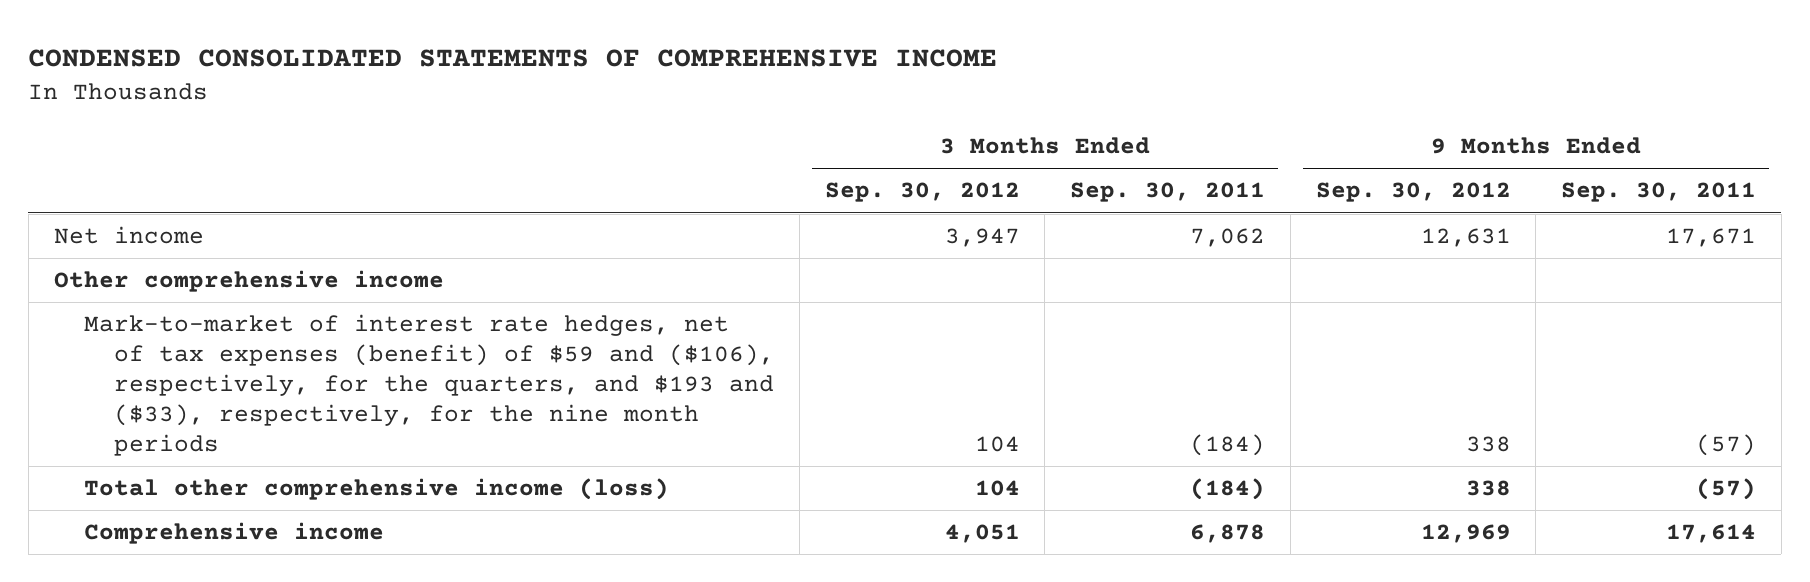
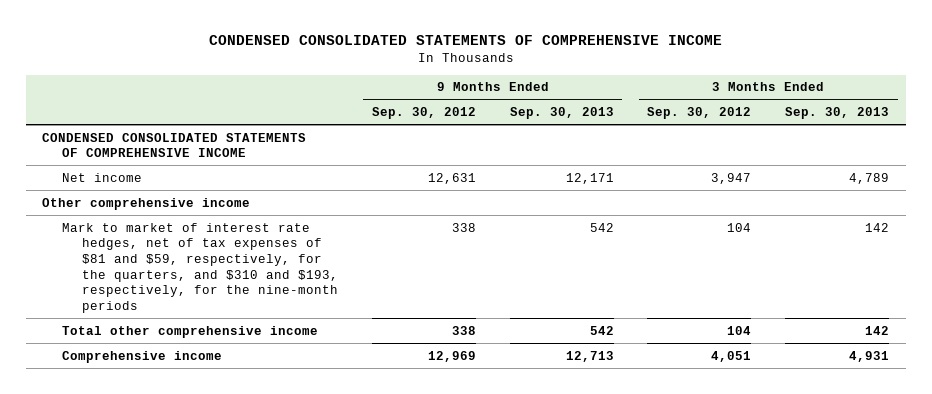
[1070,182,1266,203] Sep. 30, 2011 -> none
[1561,182,1757,203] Sep. 30, 2011 -> none
none -> [509,107,614,120] Sep. 30, 2013
none -> [785,107,890,120] Sep. 30, 2013
none -> [42,132,307,158] CONDENSED CONSOLIDATED STATEMENTS OF COMPREHENSIVE INCOME
[83,314,775,456] Mark-to-market of interest rate hedges, net of tax expenses (benefit) of $59 and ($106), respectively, for the quarters, and $193 and ($33), respectively, for the nine month periods -> [62,222,338,314] Mark to market of interest rate hedges, net of tax expenses of $81 and $59, respectively, for the quarters, and $310 and $193, respectively, for the nine-month periods
[83,478,669,501] Total other comprehensive income (loss) -> [62,325,319,338] Total other comprehensive income

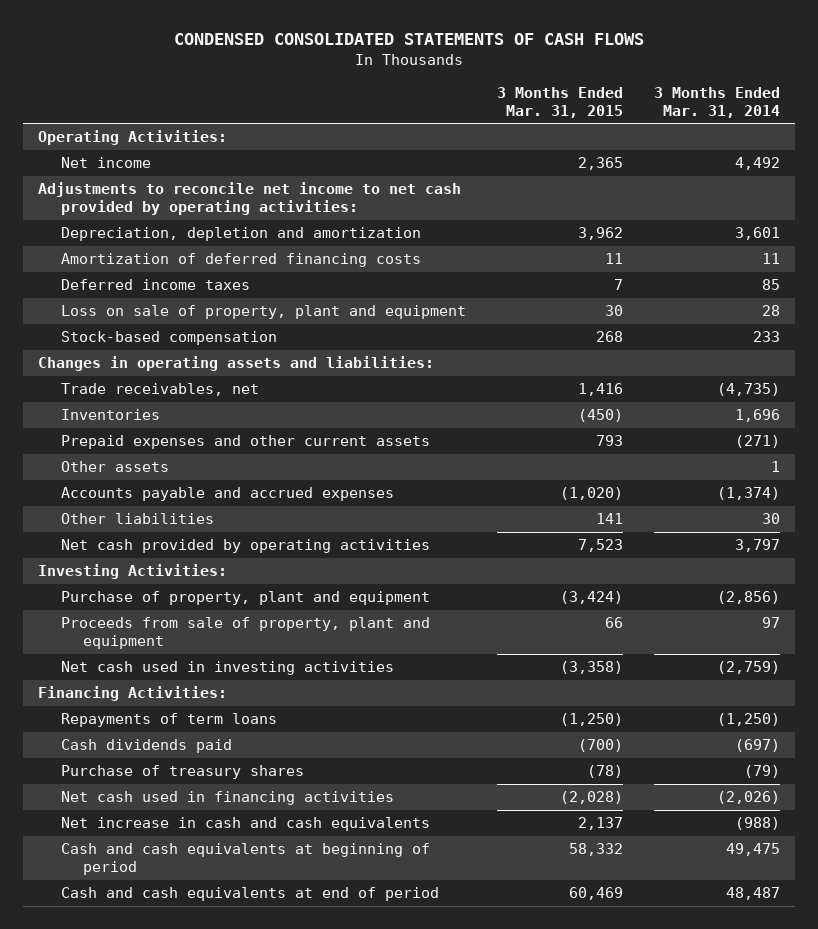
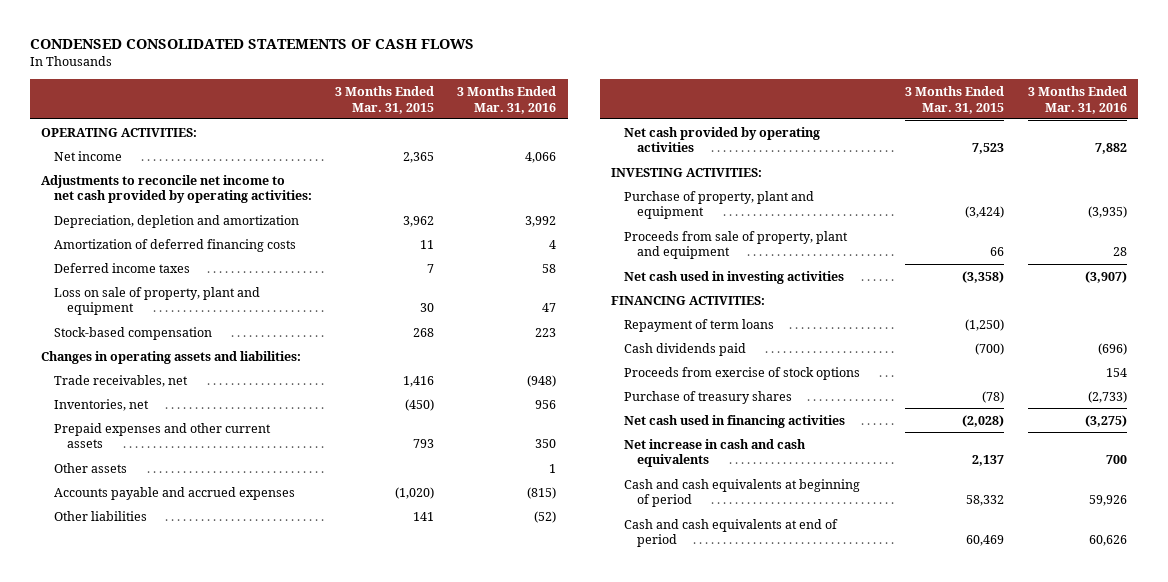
[653,86,780,118] 3 Months Ended Mar. 31, 2014 -> none
none -> [457,85,557,114] 3 Months Ended Mar. 31, 2016
[38,130,228,146] Operating Activities: -> [41,127,198,137] OPERATING ACTIVITIES:
[60,409,160,421] Inventories -> [54,398,150,411] Inventories, net
[38,564,228,580] Investing Activities: -> [611,167,763,177] INVESTING ACTIVITIES:
[38,686,228,702] Financing Activities: -> [611,295,766,305] FINANCING ACTIVITIES:
[60,713,277,728] Repayments of term loans -> [624,318,775,332] Repayment of term loans
none -> [624,366,861,380] Proceeds from exercise of stock options

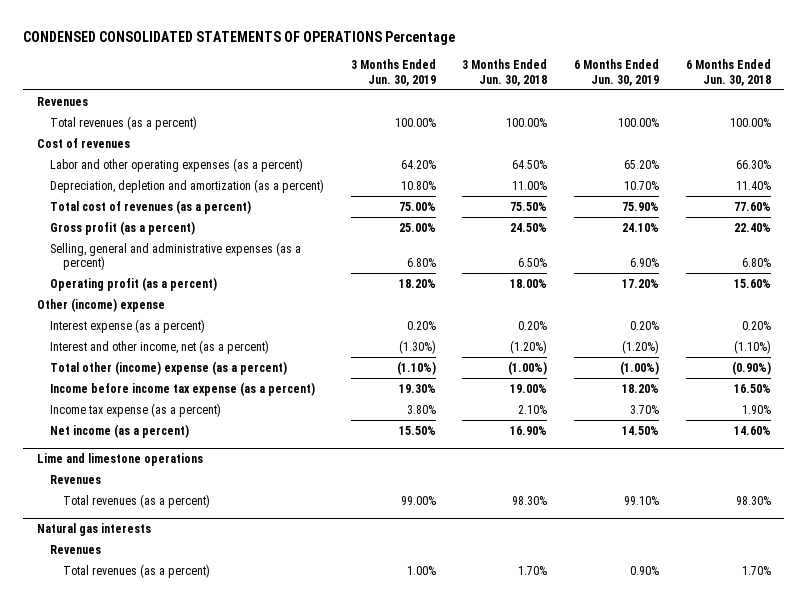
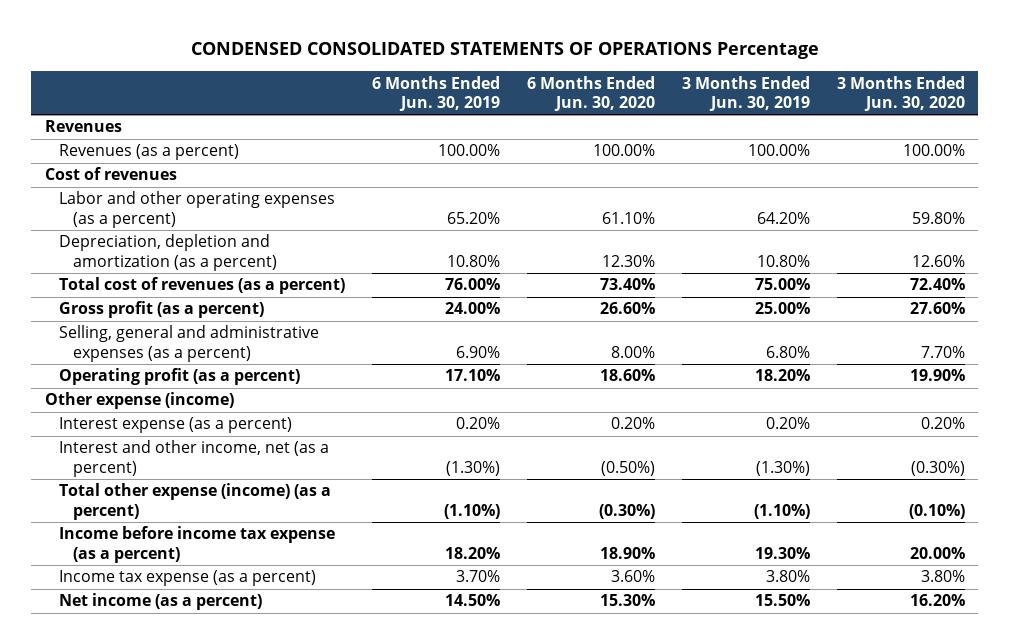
[462,59,548,86] 3 Months Ended Jun. 30, 2018 -> none
[686,59,772,86] 6 Months Ended Jun. 30, 2018 -> none
none -> [526,75,655,112] 6 Months Ended Jun. 30, 2020
none -> [836,75,965,112] 3 Months Ended Jun. 30, 2020
[49,115,197,130] Total revenues (as a percent) -> [58,144,239,161] Revenues (as a percent)
[624,180,660,190] 10.70% -> [446,254,500,267] 10.80%
[622,201,660,211] 75.90% -> [444,278,500,291] 76.00%
[622,222,660,232] 24.10% -> [444,302,500,315] 24.00%
[622,278,660,288] 17.20% -> [444,369,500,382] 17.10%
[36,297,165,312] Other (income) expense -> [44,392,234,410] Other expense (income)
[622,339,660,354] (1.20%) -> [445,460,500,476] (1.30%)
[49,360,287,375] Total other (income) expense (as a percent) -> [58,483,331,520] Total other expense (income) (as a percent)
[620,360,660,375] (1.00%) -> [443,503,500,519] (1.10%)
[36,453,203,467] Lime and limestone operations -> none
[49,474,101,484] Revenues -> none
[62,493,210,508] Total revenues (as a percent) -> none
[36,523,151,537] Natural gas interests -> none
[49,544,101,554] Revenues -> none
[62,563,210,578] Total revenues (as a percent) -> none

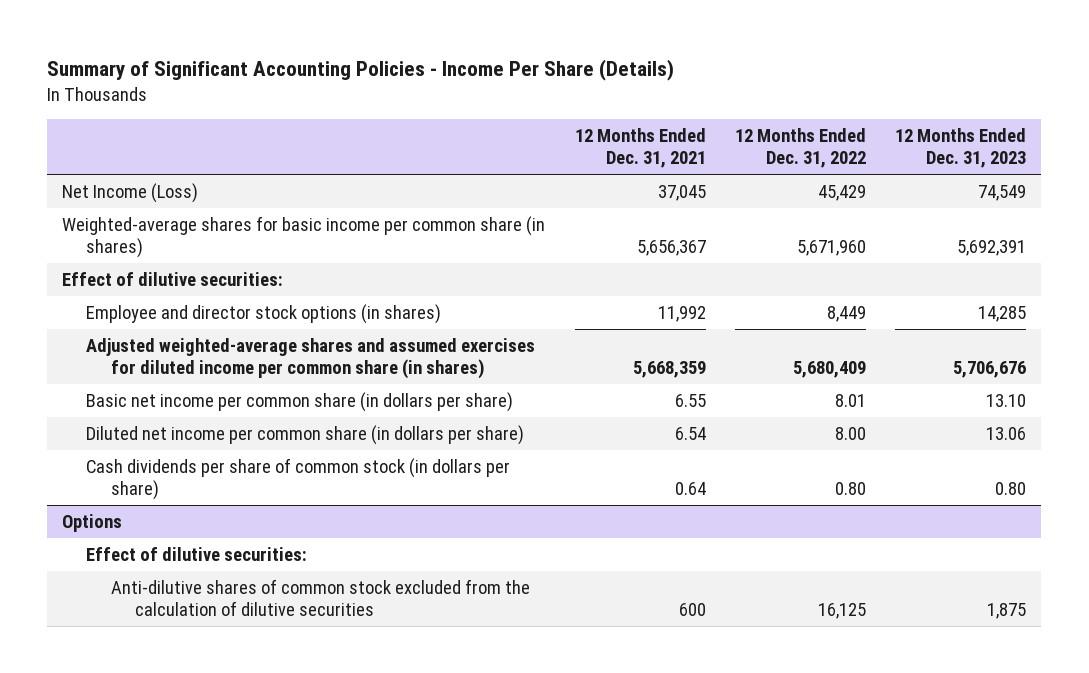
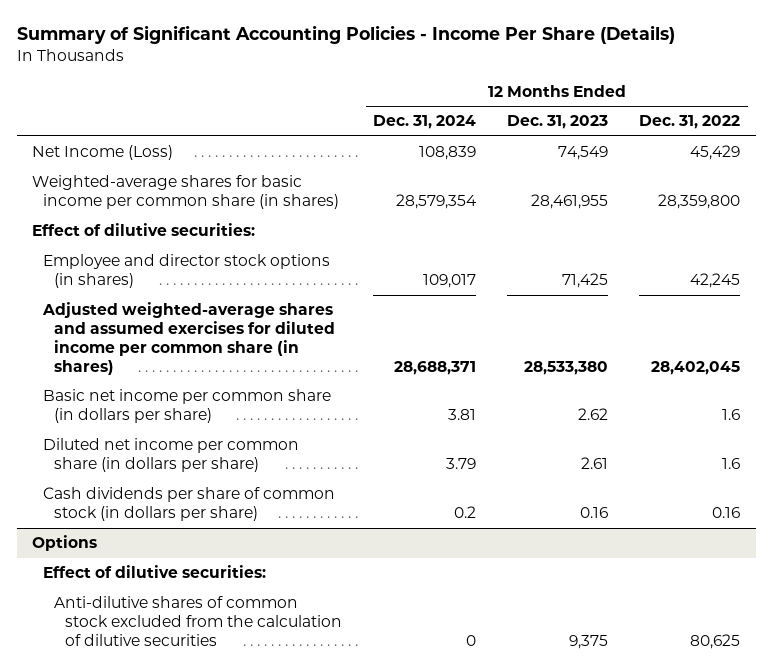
[574,128,706,169] 12 Months Ended Dec. 31, 2021 -> none
none -> [373,115,477,130] Dec. 31, 2024
[797,239,867,256] 5,671,960 -> [658,194,741,210] 28,359,800
[957,239,1027,256] 5,692,391 -> [531,194,609,210] 28,461,955
[827,306,867,323] 8,449 -> [690,273,741,289] 42,245
[978,306,1027,323] 14,285 -> [562,273,609,289] 71,425
[793,360,867,378] 5,680,409 -> [651,361,741,376] 28,402,045
[953,360,1027,378] 5,706,676 -> [524,361,609,376] 28,533,380
[835,394,867,408] 8.01 -> [722,409,741,421] 1.6
[986,394,1027,408] 13.10 -> [578,408,609,421] 2.62
[835,427,867,441] 8.00 -> [722,458,741,470] 1.6
[986,427,1027,441] 13.06 -> [581,457,609,470] 2.61
[835,481,867,495] 0.80 -> [712,507,741,519] 0.16
[995,481,1027,495] 0.80 -> [580,507,609,519] 0.16
[818,602,867,619] 16,125 -> [690,634,741,650] 80,625
[987,602,1027,619] 1,875 -> [569,635,609,650] 9,375

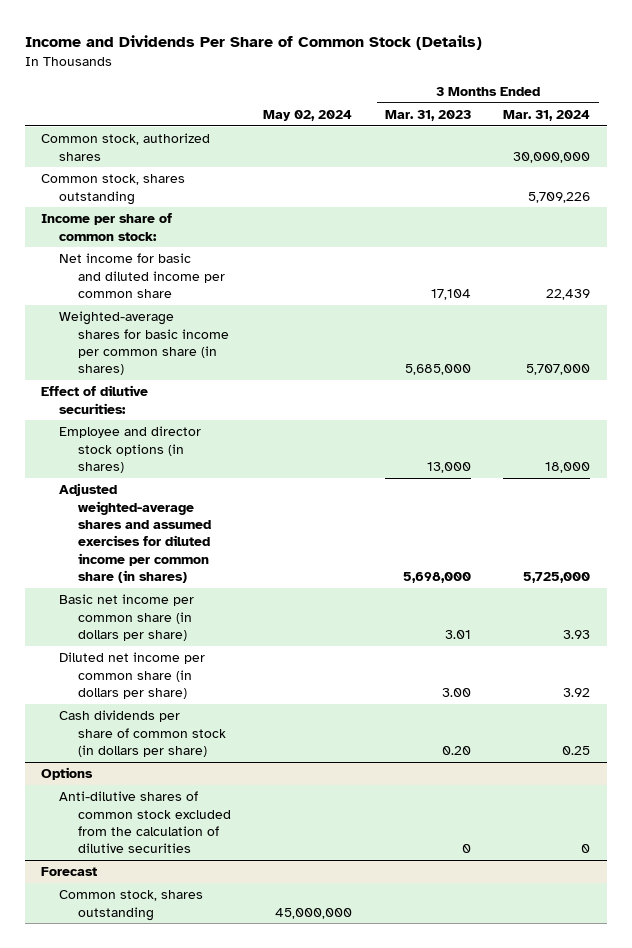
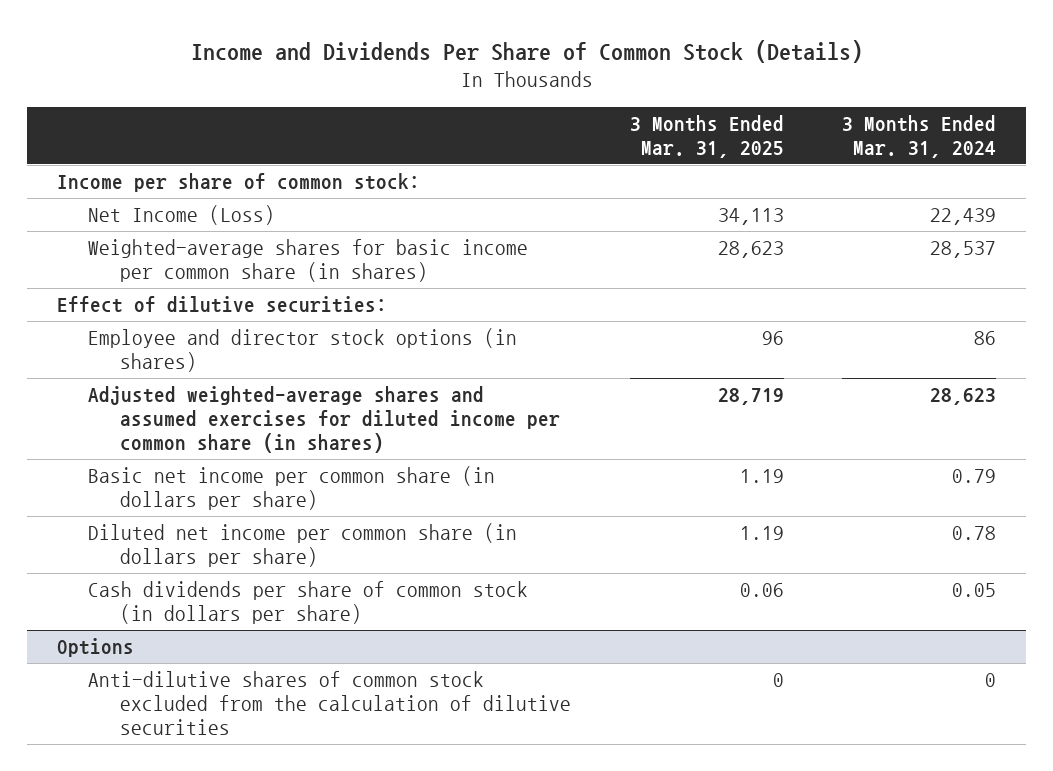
[263,110,353,122] May 02, 2024 -> none
[384,110,471,122] Mar. 31, 2023 -> none
none -> [629,114,784,158] 3 Months Ended Mar. 31, 2025
[41,133,211,161] Common stock, authorized shares -> none
[41,174,186,205] Common stock, shares outstanding -> none
[59,253,225,298] Net income for basic and diluted income per common share -> [88,204,276,225] Net Income (Loss)
[526,364,591,376] 5,707,000 -> [930,240,997,258] 28,537
[545,461,591,473] 18,000 -> [974,330,997,345] 86
[523,572,591,584] 5,725,000 -> [930,387,997,405] 28,623
[563,629,591,639] 3.93 -> [952,468,997,483] 0.79
[563,687,591,697] 3.92 -> [952,525,997,540] 0.78
[562,745,591,755] 0.25 -> [952,582,997,597] 0.05
[41,867,98,877] Forecast -> none
[59,890,204,921] Common stock, shares outstanding -> none

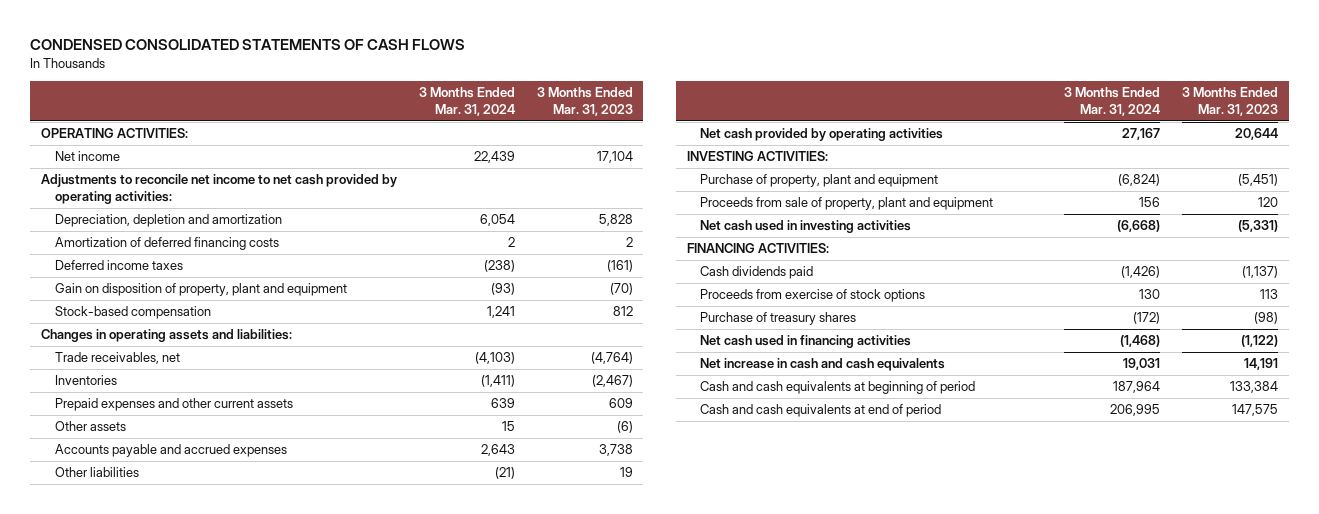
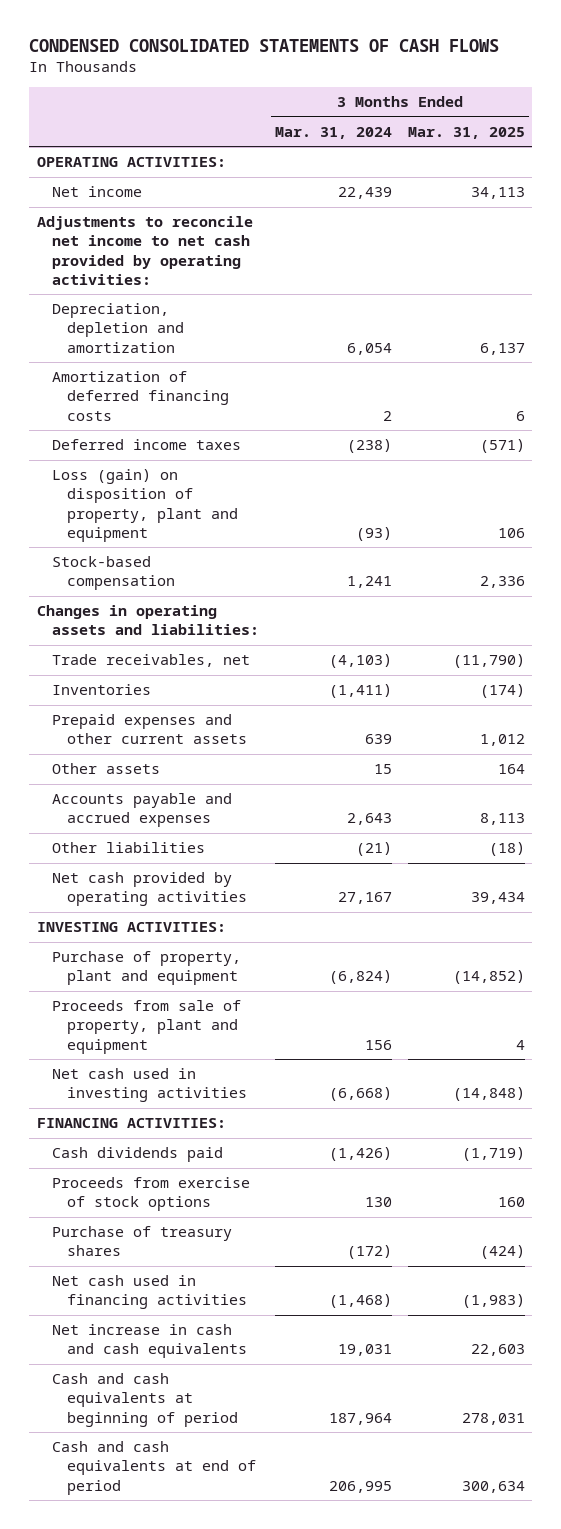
[536,87,633,116] 3 Months Ended Mar. 31, 2023 -> none
none -> [407,126,525,139] Mar. 31, 2025
[55,283,348,297] Gain on disposition of property, plant and equipment -> [52,469,239,542] Loss (gain) on disposition of property, plant and equipment

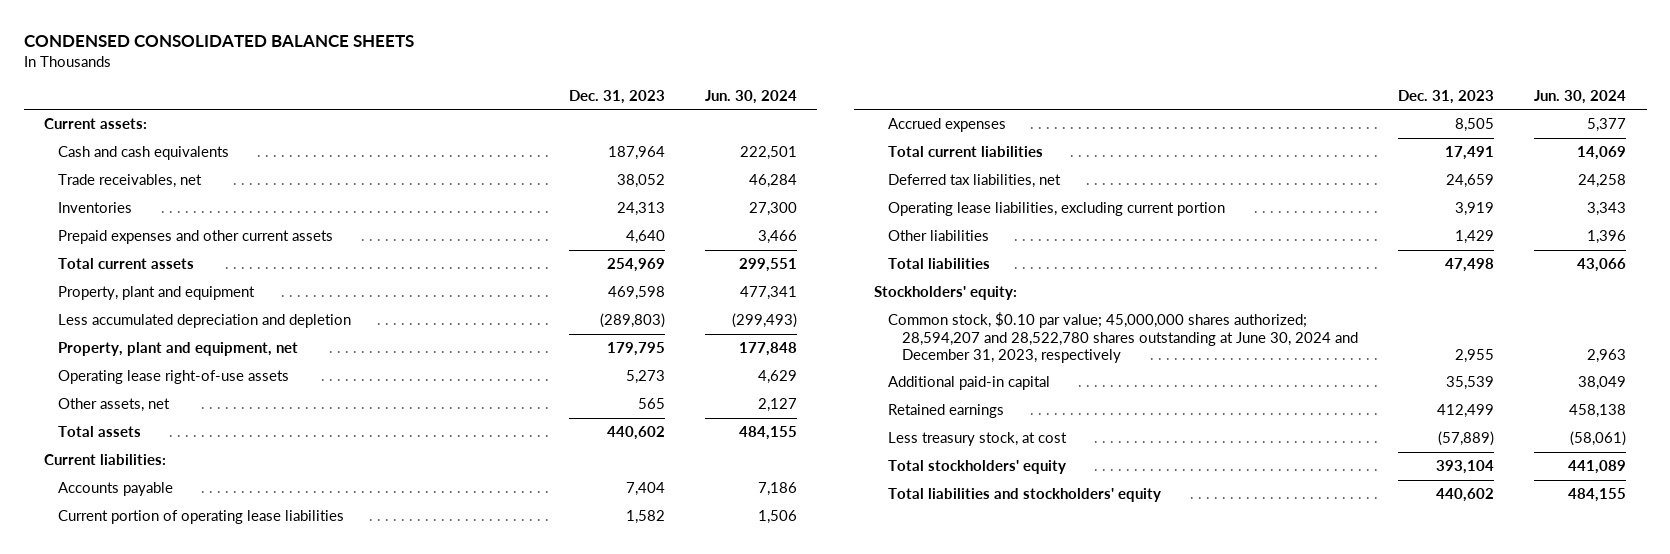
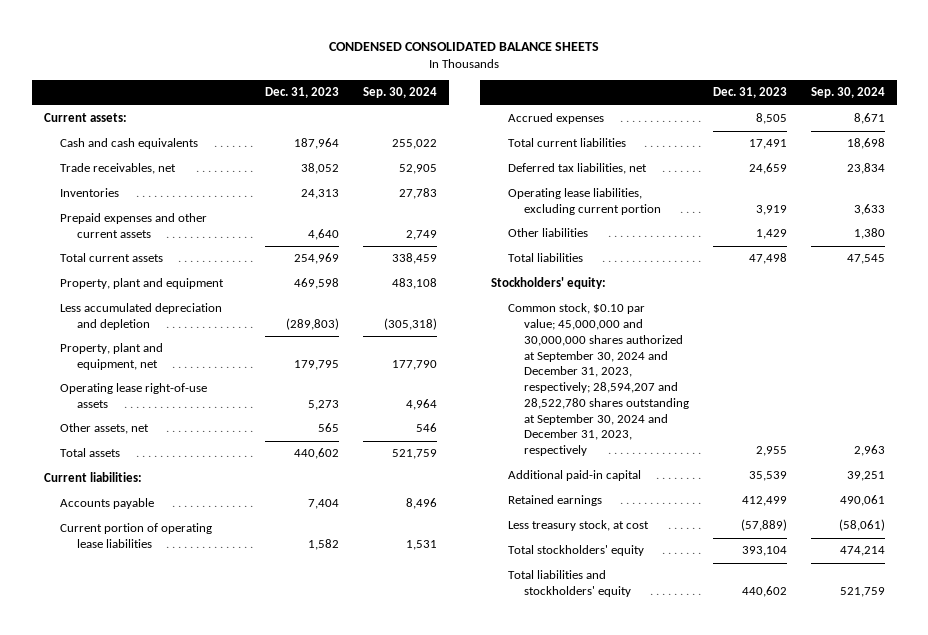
[704,89,797,104] Jun. 30, 2024 -> none
none -> [362,87,437,99] Sep. 30, 2024
[888,312,1359,363] Common stock, $0.10 par value; 45,000,000 shares authorized; 28,594,207 and 28,522,780 shares outstanding at June 30, 2024 and December 31, 2023, respectively -> [507,303,690,457] Common stock, $0.10 par value; 45,000,000 and 30,000,000 shares authorized at September 30, 2024 and December 31, 2023, respectively; 28,594,207 and 28,522,780 shares outstanding at September 30, 2024 and December 31, 2023, respectively

